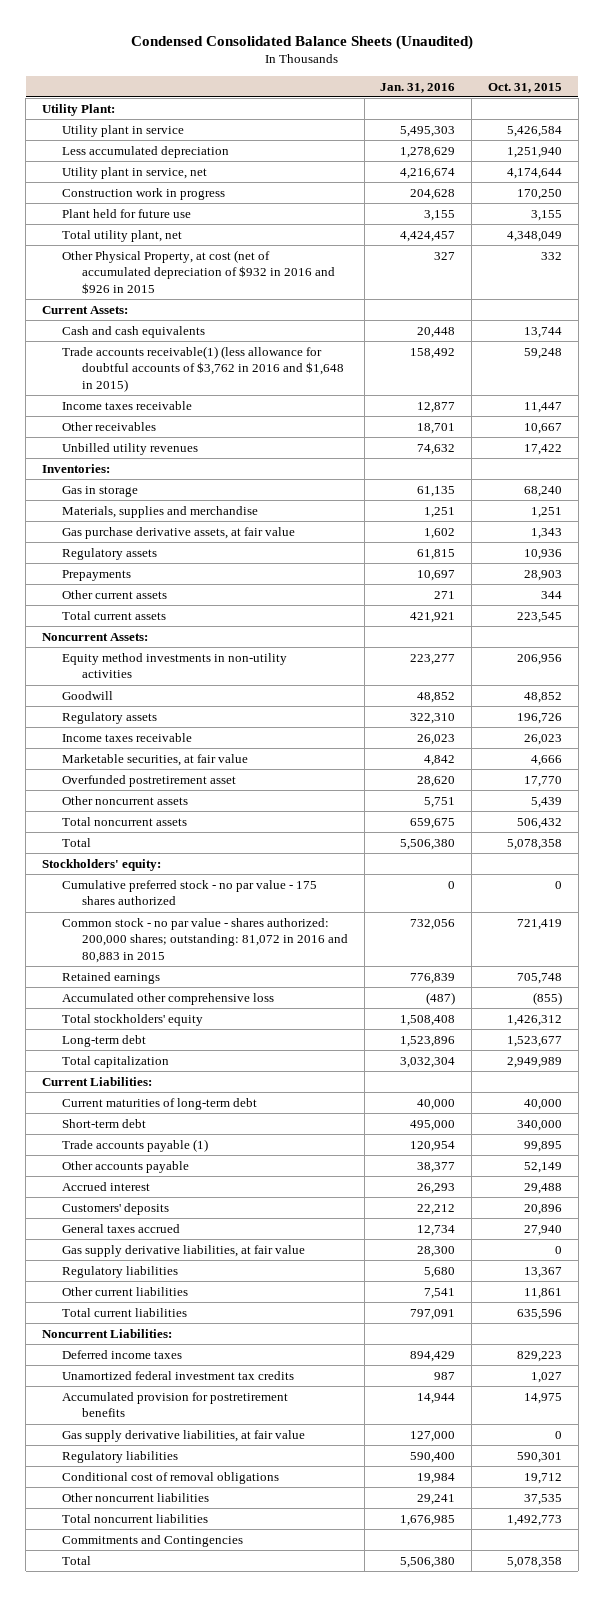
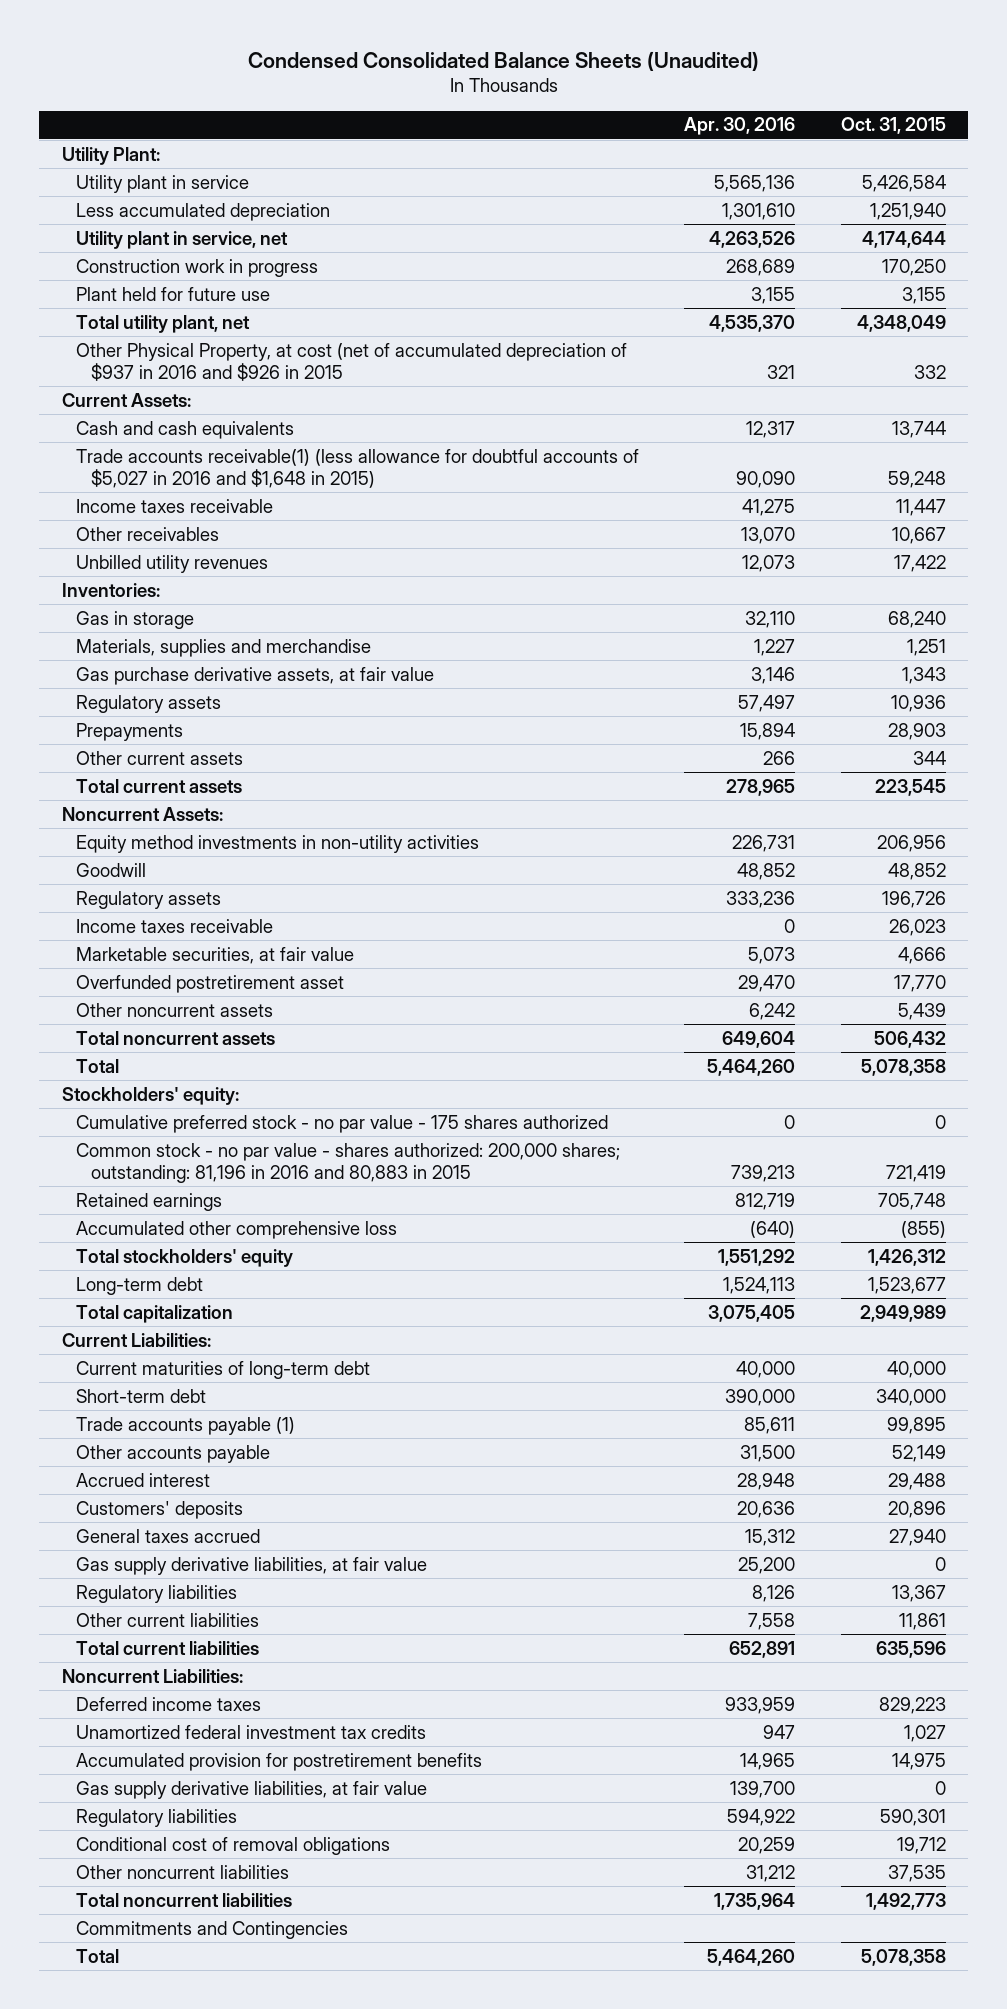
[380,82,456,93] Jan. 31, 2016 -> none
none -> [684,117,796,136] Apr. 30, 2016
[61,249,335,294] Other Physical Property, at cost (net of accumulated depreciation of $932 in 2016 and $926 in 2015 -> [76,342,628,381] Other Physical Property, at cost (net of accumulated depreciation of $937 in 2016 and $926 in 2015
[61,345,344,392] Trade accounts receivable(1) (less allowance for doubtful accounts of $3,762 in 2016 and $1,648 in 2015) -> [76,448,640,488] Trade accounts receivable(1) (less allowance for doubtful accounts of $5,027 in 2016 and $1,648 in 2015)
[61,917,348,963] Common stock - no par value - shares authorized: 200,000 shares; outstanding: 81,072 in 2016 and 80,883 in 2015 -> [76,1142,621,1183] Common stock - no par value - shares authorized: 200,000 shares; outstanding: 81,196 in 2016 and 80,883 in 2015

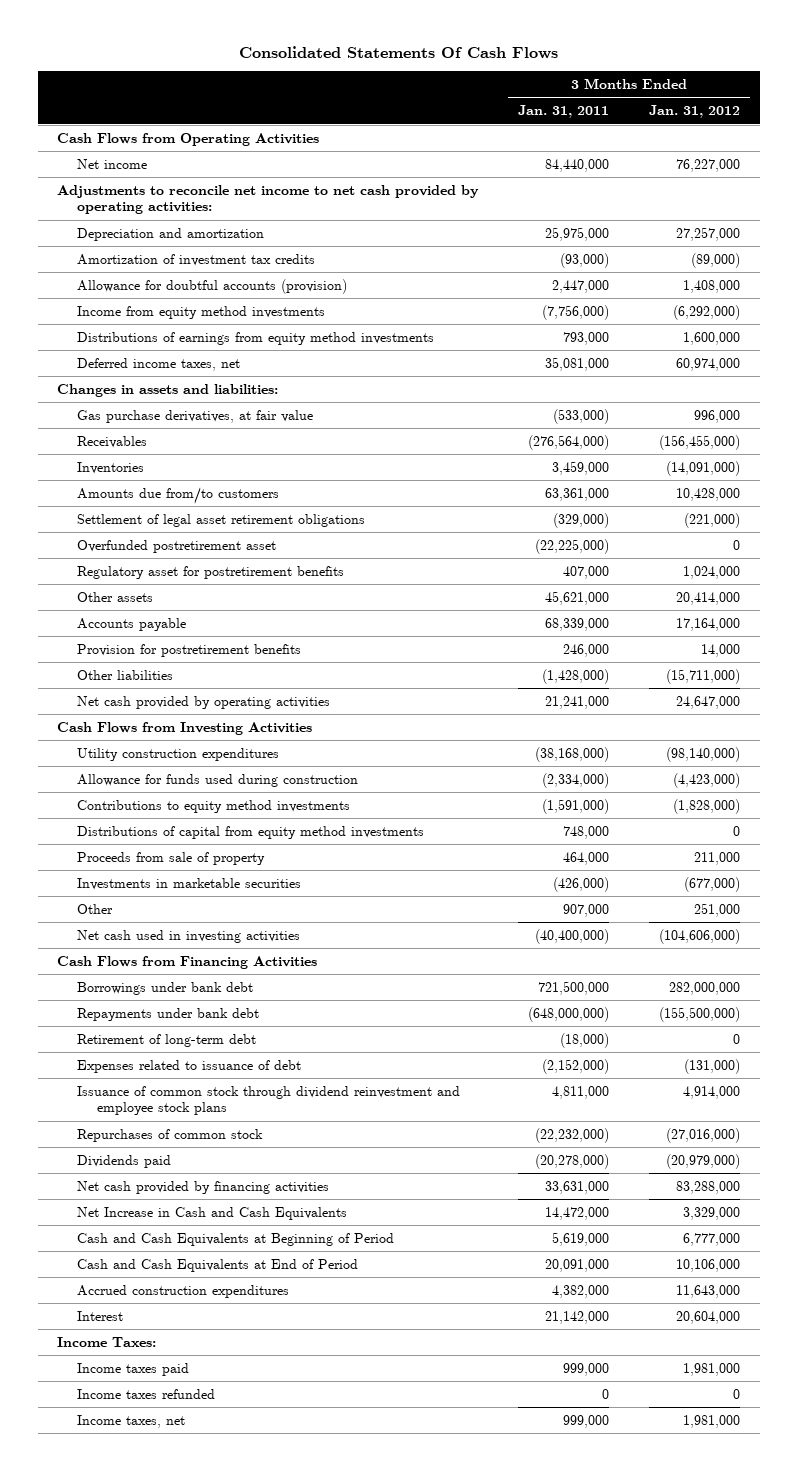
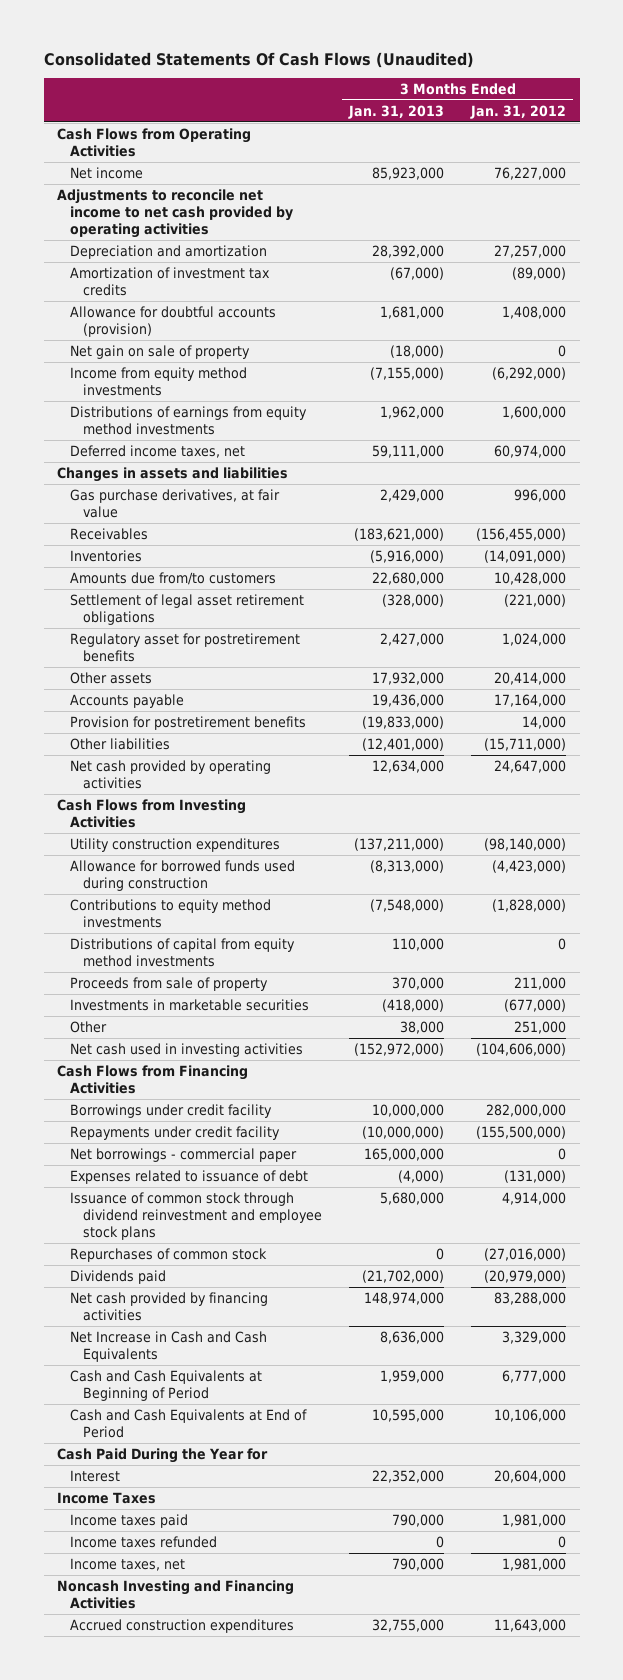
[238,46,558,60] Consolidated Statements Of Cash Flows -> [43,51,474,68] Consolidated Statements Of Cash Flows (Unaudited)
[518,105,610,119] Jan. 31, 2011 -> none
none -> [348,104,445,119] Jan. 31, 2013
[57,184,480,215] Adjustments to reconcile net income to net cash provided by operating activities: -> [57,188,294,238] Adjustments to reconcile net income to net cash provided by operating activities
none -> [70,344,251,359] Net gain on sale of property
[57,383,279,397] Changes in assets and liabilities: -> [57,466,289,482] Changes in assets and liabilities
[77,539,277,553] Overfunded postretirement asset -> none
[77,773,359,787] Allowance for funds used during construction -> [70,859,296,891] Allowance for borrowed funds used during construction
[77,1033,257,1047] Retirement of long-term debt -> none
[77,981,254,995] Borrowings under bank debt -> [70,1103,273,1118] Borrowings under credit facility
[77,1007,260,1021] Repayments under bank debt -> [70,1125,281,1140] Repayments under credit facility
none -> [70,1147,298,1162] Net borrowings - commercial paper
none -> [57,1447,269,1463] Cash Paid During the Year for
[57,1336,157,1347] Income Taxes: -> [57,1491,157,1504] Income Taxes
none -> [57,1579,295,1609] Noncash Investing and Financing Activities
[77,1284,290,1298] Accrued construction expenditures -> [70,1618,295,1633] Accrued construction expenditures

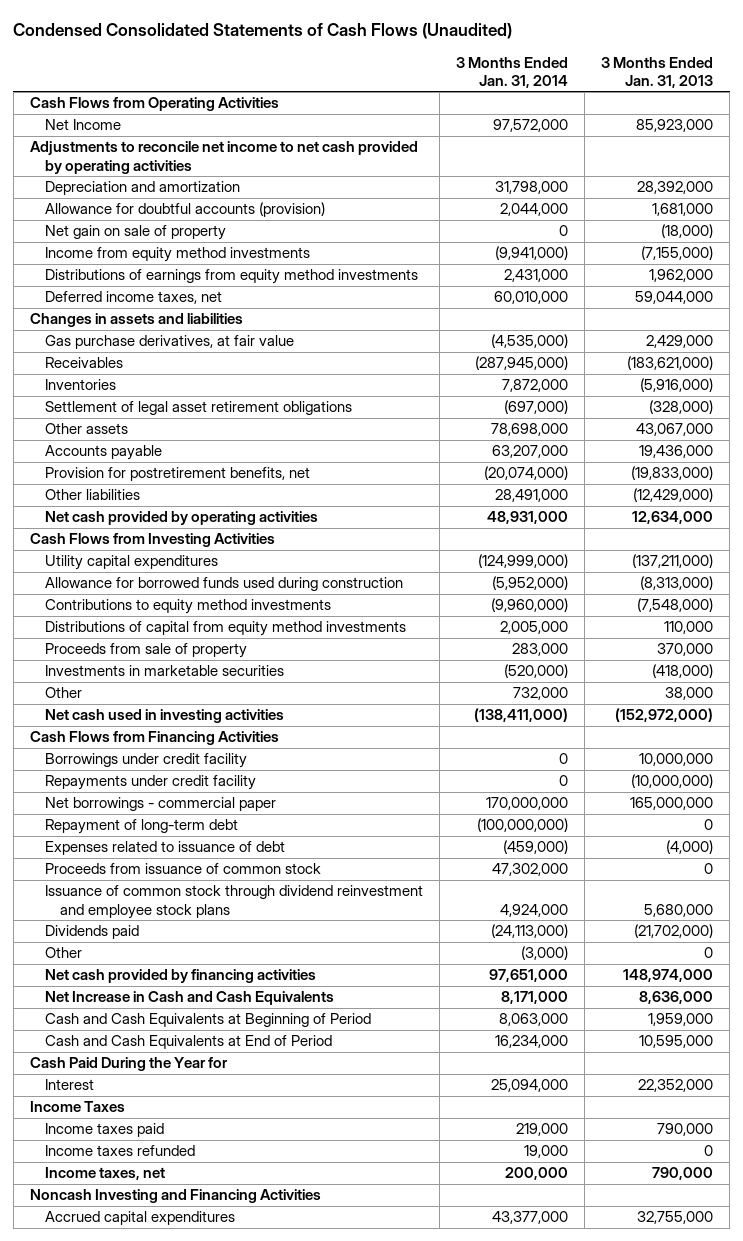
[43,51,474,68] Consolidated Statements Of Cash Flows (Unaudited) -> [13,23,513,40] Condensed Consolidated Statements of Cash Flows (Unaudited)
[470,104,567,119] Jan. 31, 2012 -> none
none -> [456,56,569,88] 3 Months Ended Jan. 31, 2014
[70,166,144,179] Net income -> [45,119,122,131] Net Income
[70,266,271,296] Amortization of investment tax credits -> none
[372,444,445,458] 59,111,000 -> [635,291,714,305] 59,044,000
[70,571,277,585] Amounts due from/to customers -> none
[70,632,301,662] Regulatory asset for postretirement benefits -> none
[372,671,445,685] 17,932,000 -> [636,423,714,437] 43,067,000
[70,715,307,730] Provision for postretirement benefits -> [45,467,311,482] Provision for postretirement benefits, net
[362,737,445,751] (12,401,000) -> [633,488,714,503] (12,429,000)
[70,837,281,852] Utility construction expenditures -> [45,555,219,571] Utility capital expenditures
none -> [45,819,239,835] Repayment of long-term debt
none -> [45,863,322,875] Proceeds from issuance of common stock
[70,1247,268,1262] Repurchases of common stock -> none
none -> [45,947,83,959] Other
[70,1618,295,1633] Accrued construction expenditures -> [45,1211,236,1226] Accrued capital expenditures

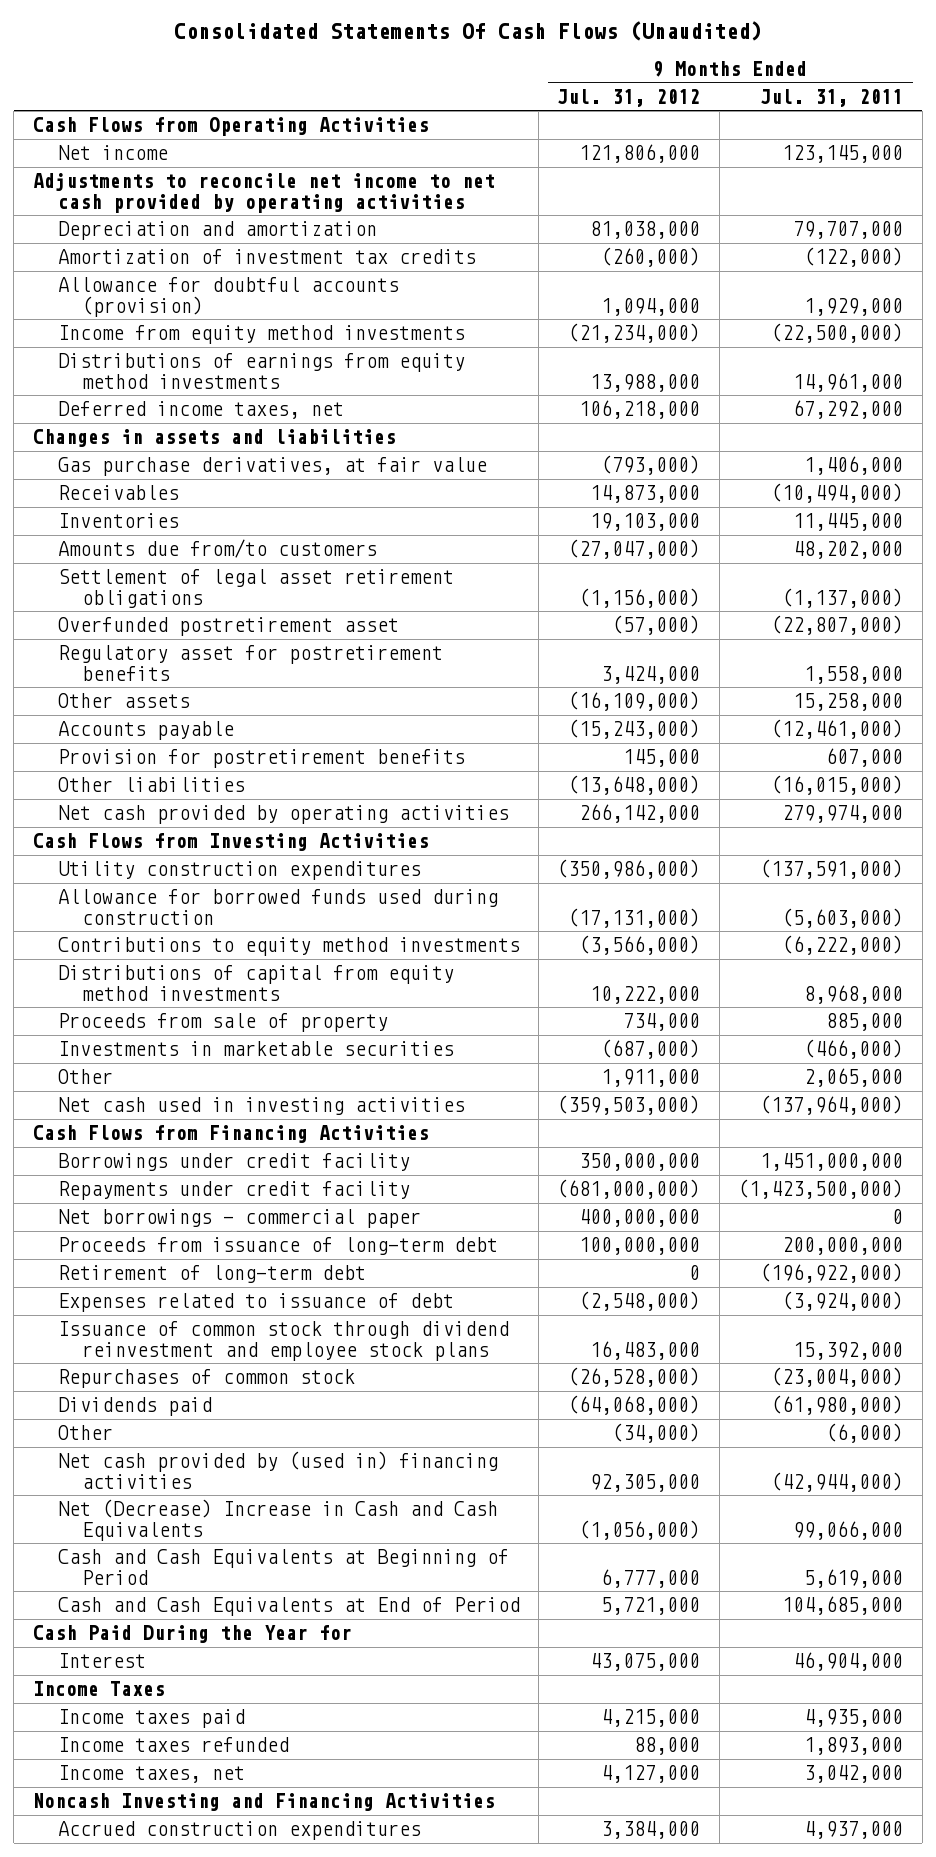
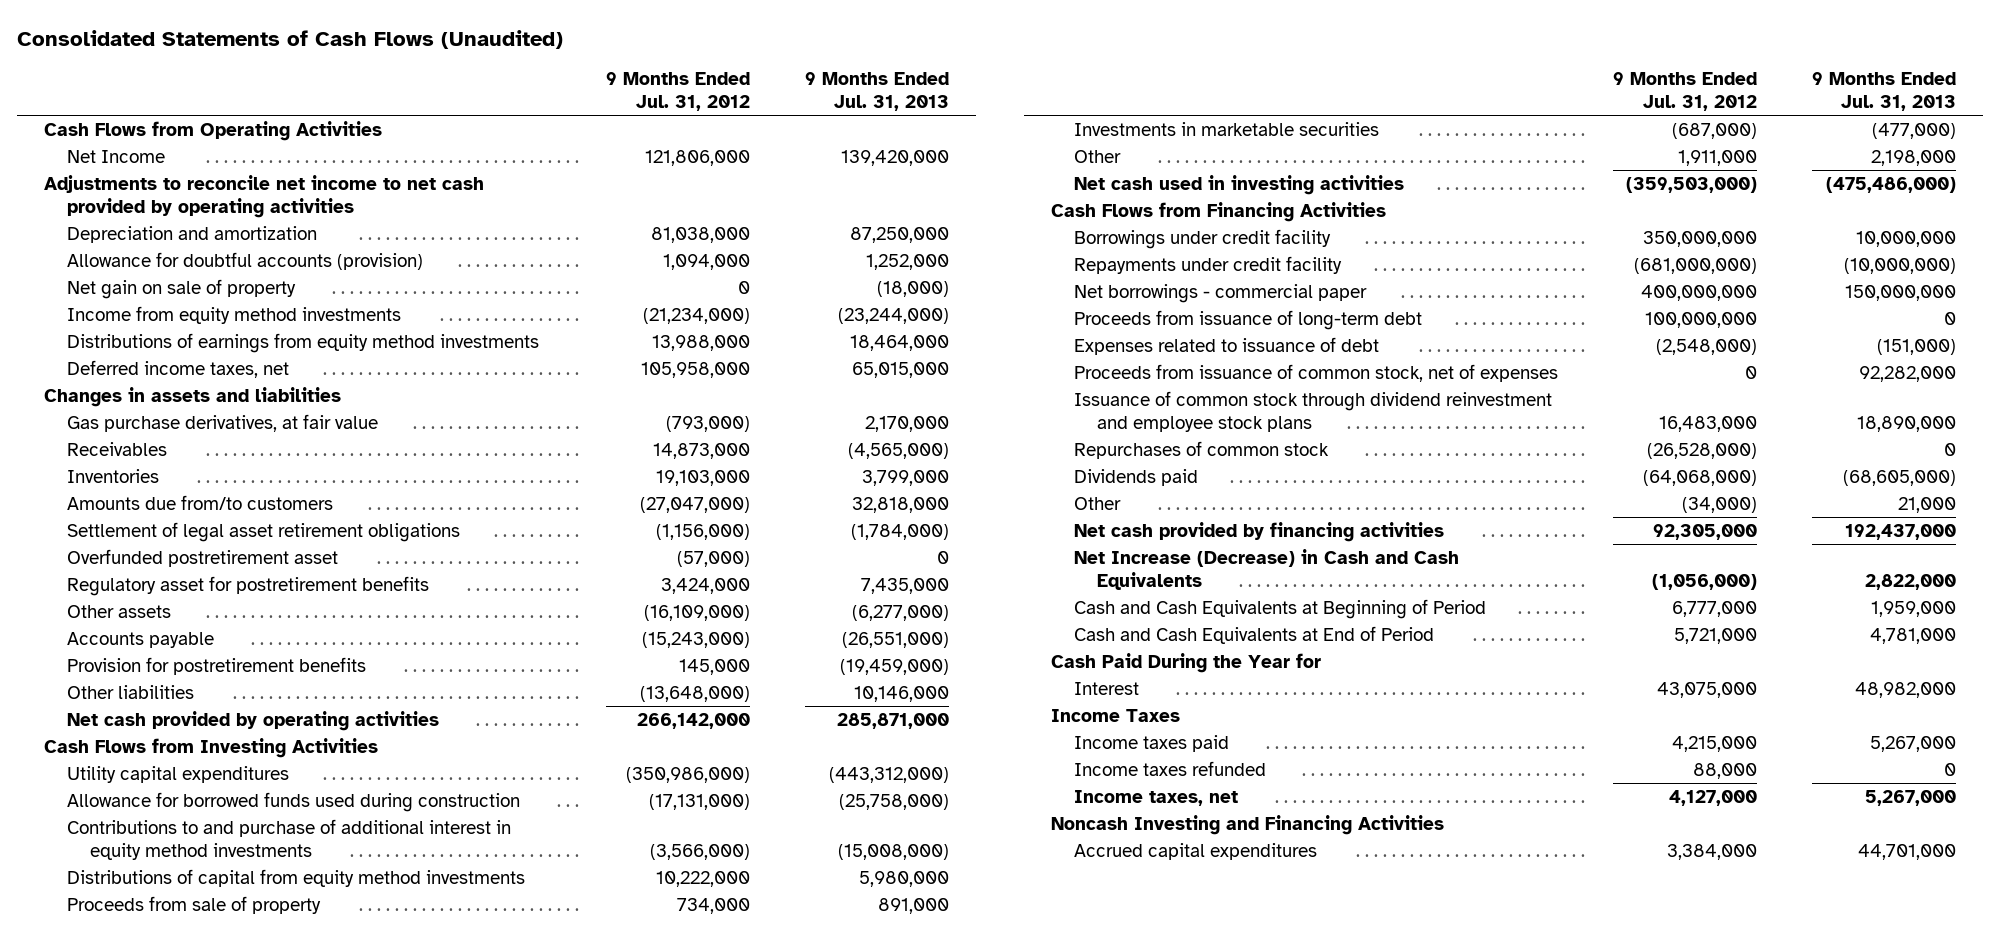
[174,20,763,41] Consolidated Statements Of Cash Flows (Unaudited) -> [17,30,564,50] Consolidated Statements of Cash Flows (Unaudited)
[760,88,904,107] Jul. 31, 2011 -> none
none -> [805,72,950,111] 9 Months Ended Jul. 31, 2013
[57,145,168,161] Net income -> [67,150,166,164] Net Income
[57,249,476,265] Amortization of investment tax credits -> none
none -> [67,279,297,300] Net gain on sale of property
[579,400,701,420] 106,218,000 -> [641,362,751,379] 105,958,000
[57,861,421,881] Utility construction expenditures -> [67,766,290,784] Utility capital expenditures
[57,937,520,957] Contributions to equity method investments -> [67,819,512,860] Contributions to and purchase of additional interest in equity method investments
[57,1265,366,1284] Retirement of long-term debt -> none
none -> [1073,364,1558,383] Proceeds from issuance of common stock, net of expenses
[57,1451,498,1489] Net cash provided by (used in) financing activities -> [1073,522,1444,543] Net cash provided by financing activities
[57,1499,498,1541] Net (Decrease) Increase in Cash and Cash Equivalents -> [1073,549,1459,590] Net Increase (Decrease) in Cash and Cash Equivalents
[57,1821,421,1841] Accrued construction expenditures -> [1073,843,1317,861] Accrued capital expenditures

